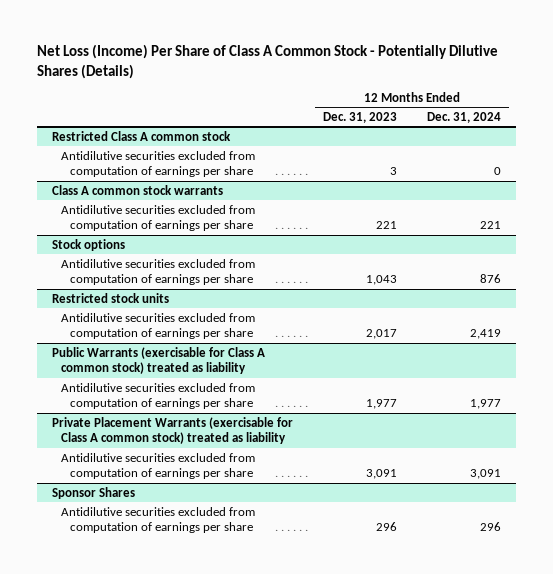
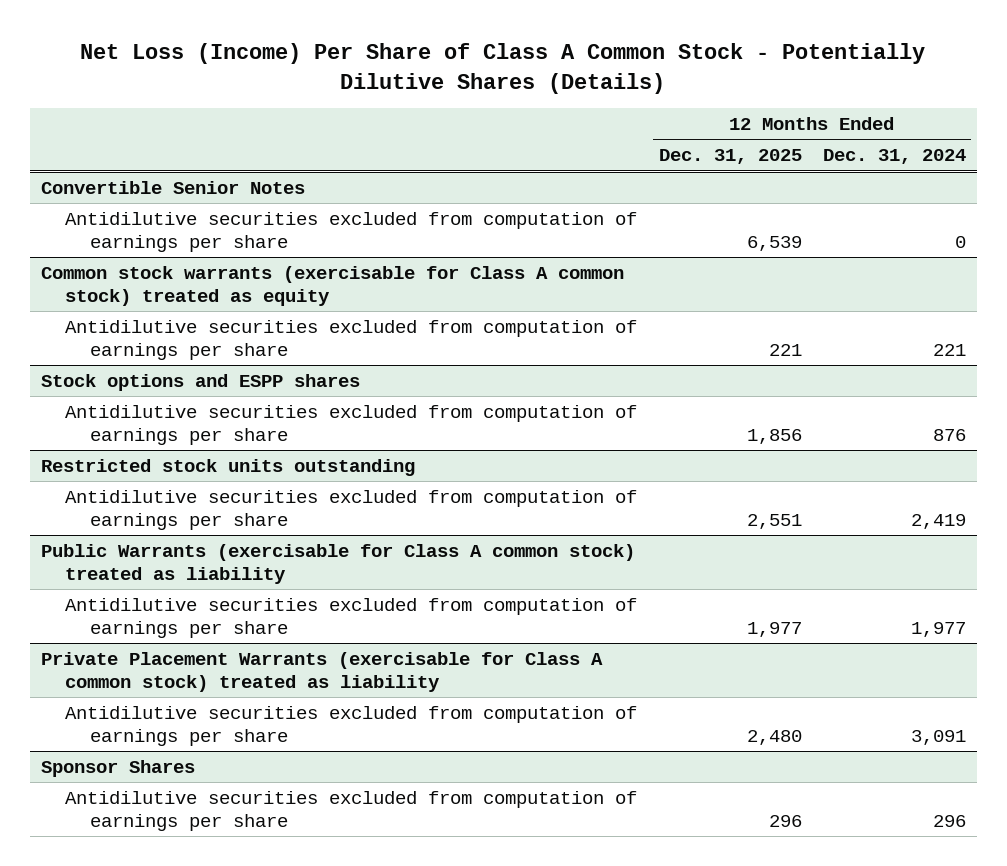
[323,112,398,124] Dec. 31, 2023 -> none
none -> [658,149,802,165] Dec. 31, 2025
[51,130,231,141] Restricted Class A common stock -> none
none -> [40,180,305,194] Convertible Senior Notes
[51,184,223,195] Class A common stock warrants -> [40,265,624,306] Common stock warrants (exercisable for Class A common stock) treated as equity
[51,238,125,251] Stock options -> [40,373,360,391] Stock options and ESPP shares
[51,292,169,303] Restricted stock units -> [40,458,415,476] Restricted stock units outstanding

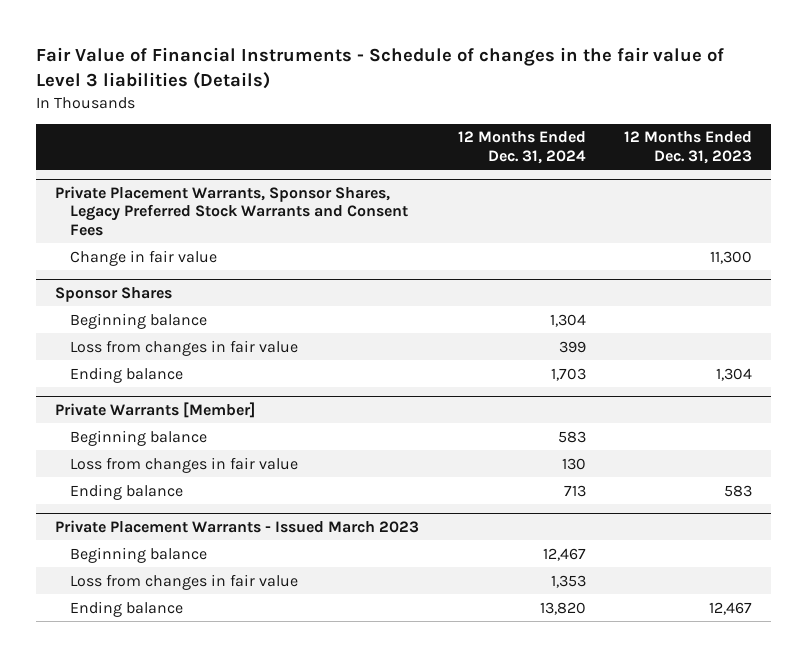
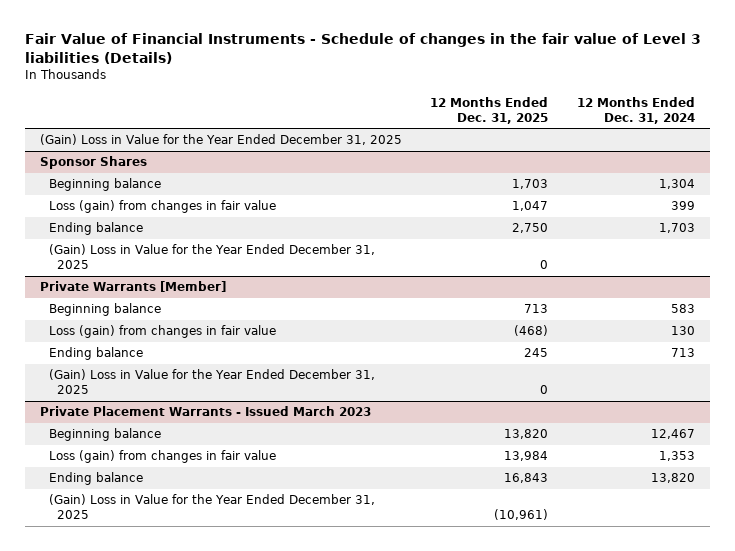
[623,131,752,165] 12 Months Ended Dec. 31, 2023 -> none
none -> [430,96,549,124] 12 Months Ended Dec. 31, 2025
[55,185,409,237] Private Placement Warrants, Sponsor Shares, Legacy Preferred Stock Warrants and Consent Fees -> none
[70,249,218,266] Change in fair value -> none
none -> [39,134,402,146] (Gain) Loss in Value for the Year Ended December 31, 2025
[70,339,299,356] Loss from changes in fair value -> [48,200,276,214] Loss (gain) from changes in fair value
none -> [48,244,375,270] (Gain) Loss in Value for the Year Ended December 31, 2025
[70,456,299,473] Loss from changes in fair value -> [48,325,276,339] Loss (gain) from changes in fair value
none -> [48,369,375,395] (Gain) Loss in Value for the Year Ended December 31, 2025
[70,573,299,590] Loss from changes in fair value -> [48,450,276,464] Loss (gain) from changes in fair value
none -> [48,494,375,520] (Gain) Loss in Value for the Year Ended December 31, 2025

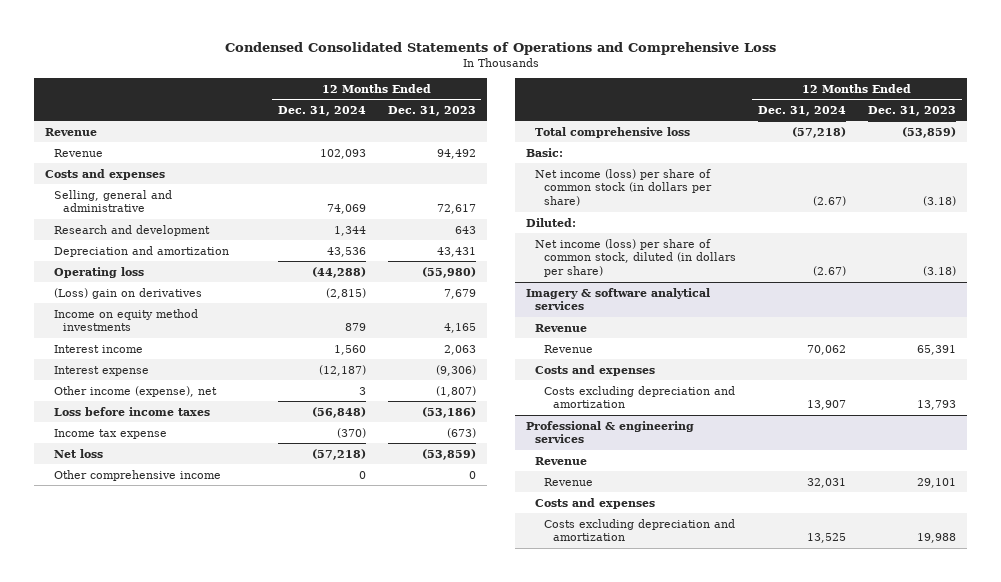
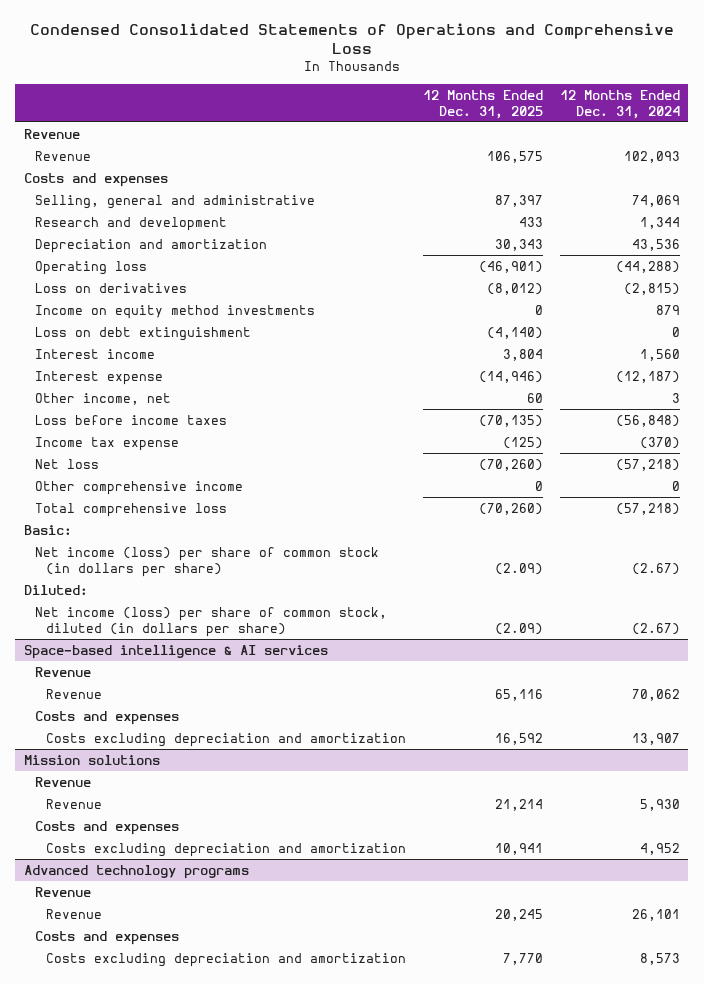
[387,105,476,116] Dec. 31, 2023 -> none
none -> [422,89,543,119] 12 Months Ended Dec. 31, 2025
[54,287,203,299] (Loss) gain on derivatives -> [34,282,187,293] Loss on derivatives
none -> [34,326,251,341] Loss on debt extinguishment
[54,385,218,397] Other income (expense), net -> [34,392,171,405] Other income, net
[525,287,710,311] Imagery & software analytical services -> none
none -> [23,644,328,659] Space-based intelligence & AI services
[525,420,694,444] Professional & engineering services -> none
none -> [23,754,160,765] Mission solutions
[806,477,846,488] 32,031 -> [639,798,680,811] 5,930
[806,533,846,544] 13,525 -> [639,842,680,855] 4,952
none -> [23,864,249,879] Advanced technology programs
none -> [34,886,91,897] Revenue
none -> [45,908,102,919] Revenue
none -> [34,930,179,945] Costs and expenses
none -> [45,952,406,967] Costs excluding depreciation and amortization

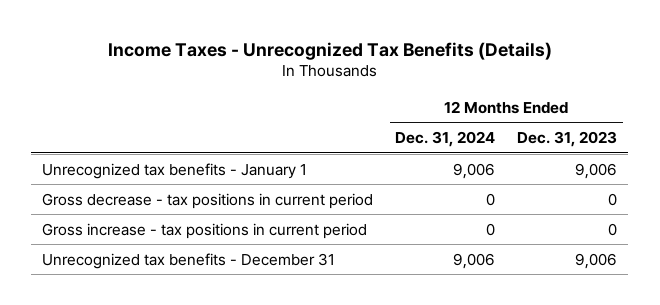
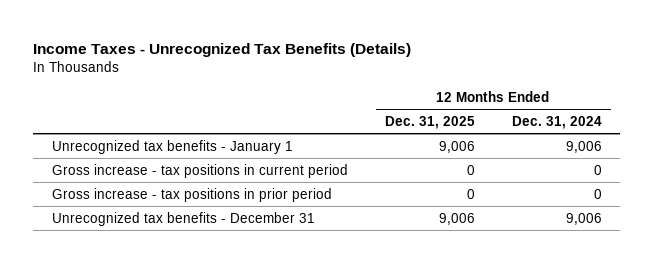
[517,131,618,148] Dec. 31, 2023 -> none
none -> [384,115,475,129] Dec. 31, 2025
[42,192,374,209] Gross decrease - tax positions in current period -> none
none -> [51,187,332,202] Gross increase - tax positions in prior period

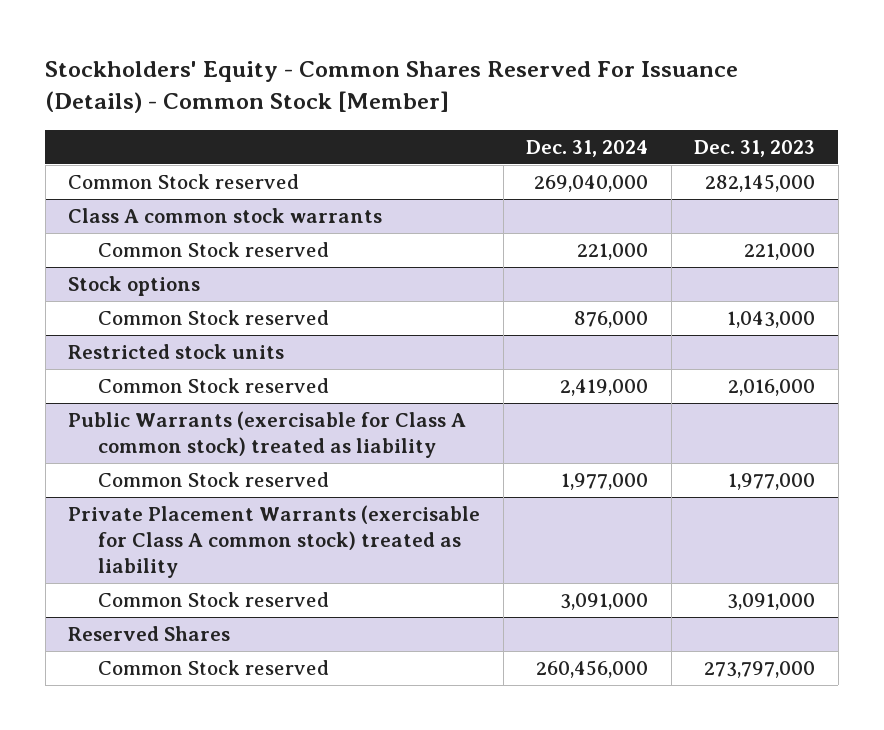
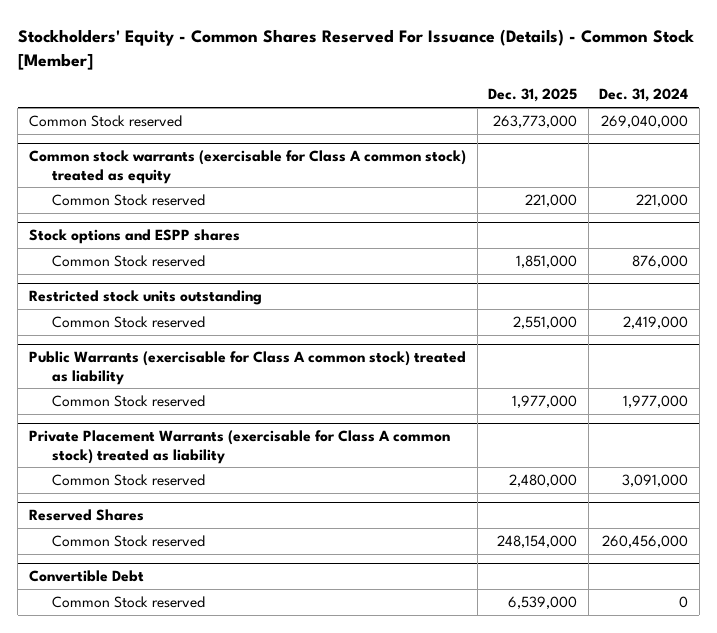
[694,139,816,157] Dec. 31, 2023 -> none
none -> [488,88,578,103] Dec. 31, 2025
[68,207,383,223] Class A common stock warrants -> [28,150,466,184] Common stock warrants (exercisable for Class A common stock) treated as equity
[68,275,201,296] Stock options -> [28,229,240,245] Stock options and ESPP shares
[68,343,285,359] Restricted stock units -> [28,290,262,306] Restricted stock units outstanding
none -> [28,570,144,583] Convertible Debt
none -> [52,596,206,609] Common Stock reserved

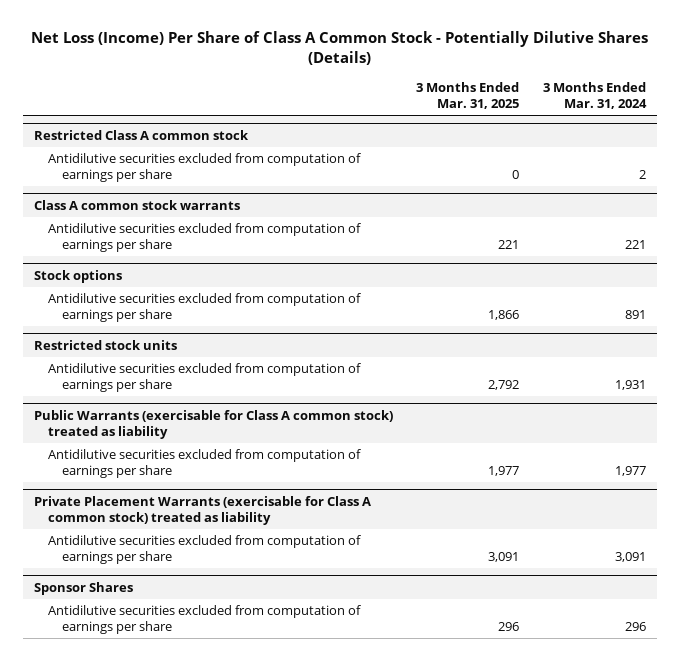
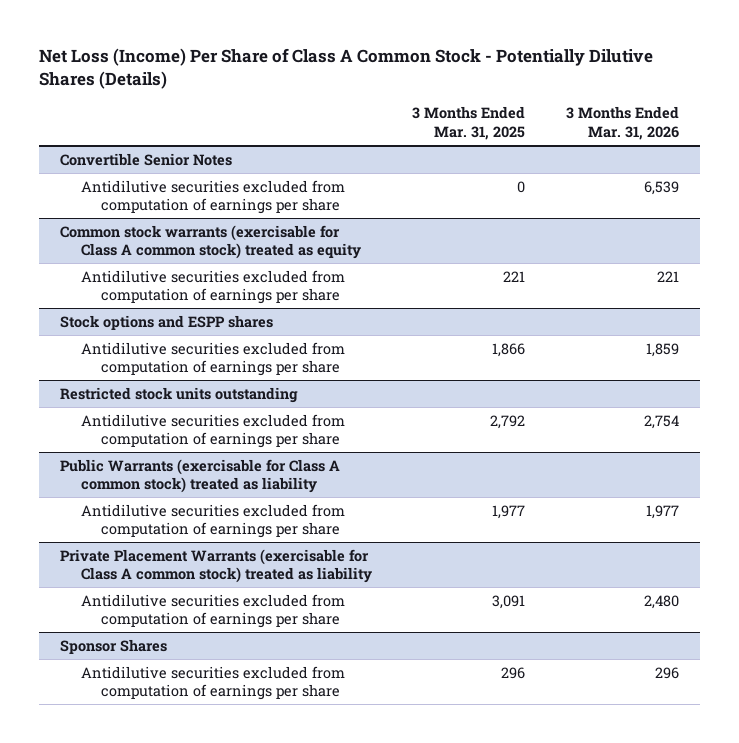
[542,82,647,110] 3 Months Ended Mar. 31, 2024 -> none
none -> [566,106,680,141] 3 Months Ended Mar. 31, 2026
[34,130,250,141] Restricted Class A common stock -> none
none -> [59,152,232,166] Convertible Senior Notes
[34,200,241,211] Class A common stock warrants -> [59,224,361,260] Common stock warrants (exercisable for Class A common stock) treated as equity
[34,270,123,284] Stock options -> [59,314,273,330] Stock options and ESPP shares
[34,340,178,351] Restricted stock units -> [59,386,298,403] Restricted stock units outstanding

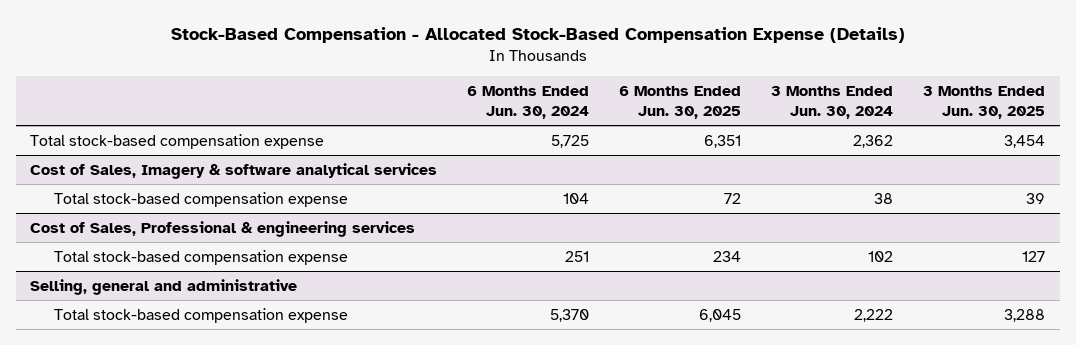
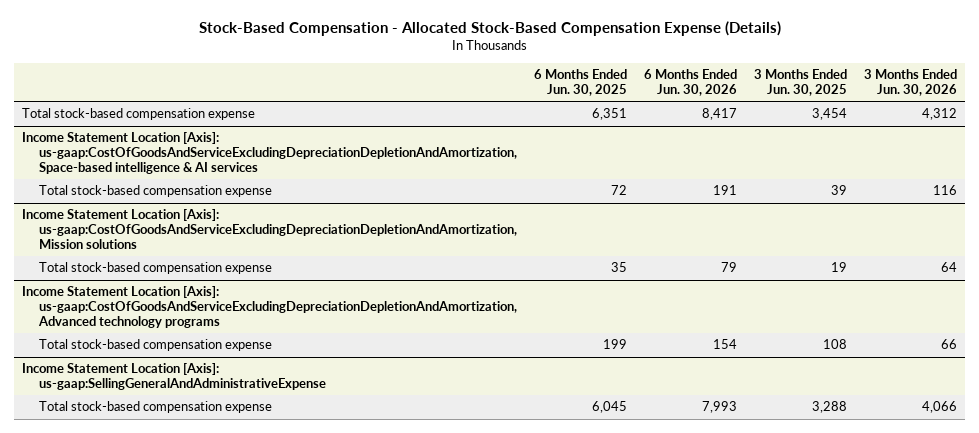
[467,86,590,120] 6 Months Ended Jun. 30, 2024 -> none
[771,86,894,120] 3 Months Ended Jun. 30, 2024 -> none
none -> [643,69,737,96] 6 Months Ended Jun. 30, 2026
none -> [863,69,957,96] 3 Months Ended Jun. 30, 2026
[30,162,438,179] Cost of Sales, Imagery & software analytical services -> none
none -> [22,132,517,174] Income Statement Location [Axis]: us-gaap:CostOfGoodsAndServiceExcludingDepreciationDepletionAndAmortization, Space-based intelligence & AI services
[30,220,416,237] Cost of Sales, Professional & engineering services -> none
[30,278,298,295] Selling, general and administrative -> none
none -> [22,209,517,249] Income Statement Location [Axis]: us-gaap:CostOfGoodsAndServiceExcludingDepreciationDepletionAndAmortization, Mission solutions
[713,250,742,262] 234 -> [610,262,627,273] 35
[1022,250,1046,262] 127 -> [830,262,847,273] 19
none -> [22,286,517,328] Income Statement Location [Axis]: us-gaap:CostOfGoodsAndServiceExcludingDepreciationDepletionAndAmortization, Advanced technology programs
none -> [38,339,272,352] Total stock-based compensation expense
none -> [22,363,326,391] Income Statement Location [Axis]: us-gaap:SellingGeneralAndAdministrativeExpense

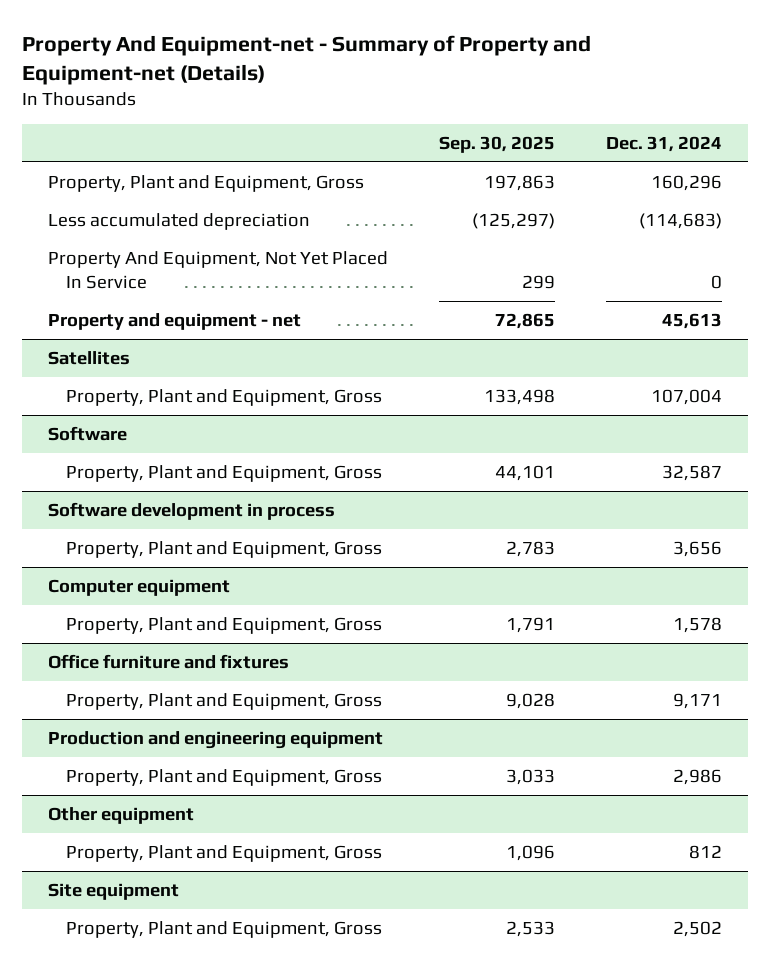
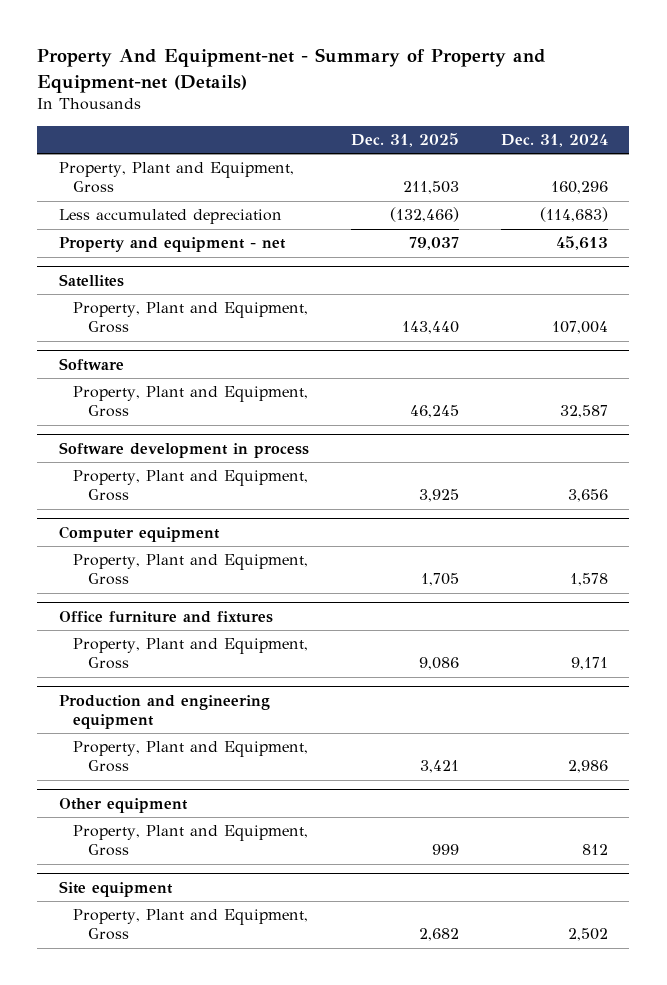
[439,135,556,153] Sep. 30, 2025 -> none
none -> [350,133,459,148] Dec. 31, 2025
[47,250,388,289] Property And Equipment, Not Yet Placed In Service -> none

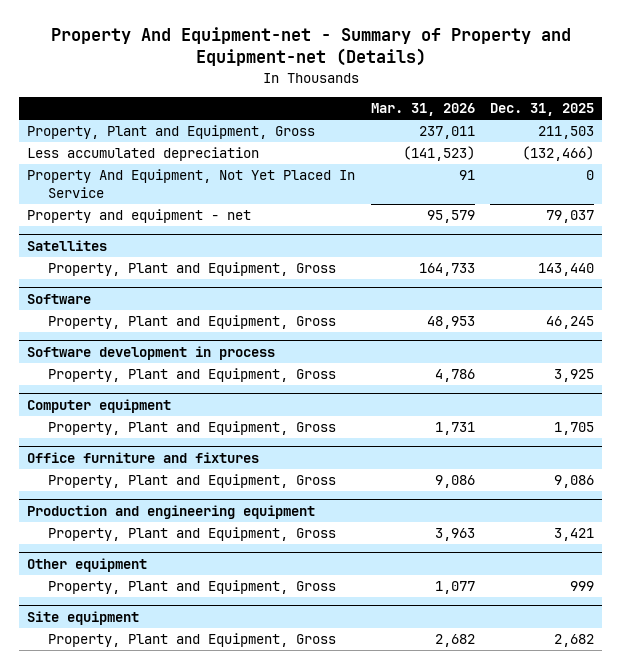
[501,134,609,148] Dec. 31, 2024 -> none
none -> [370,103,475,117] Mar. 31, 2026
none -> [27,169,356,198] Property And Equipment, Not Yet Placed In Service

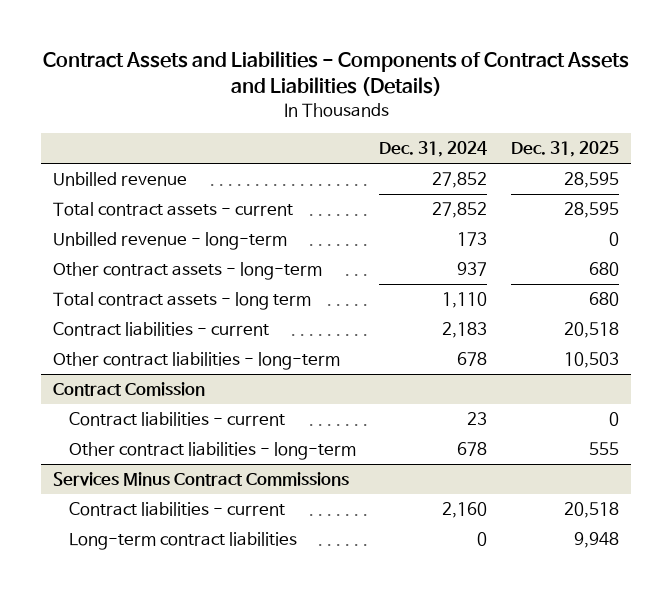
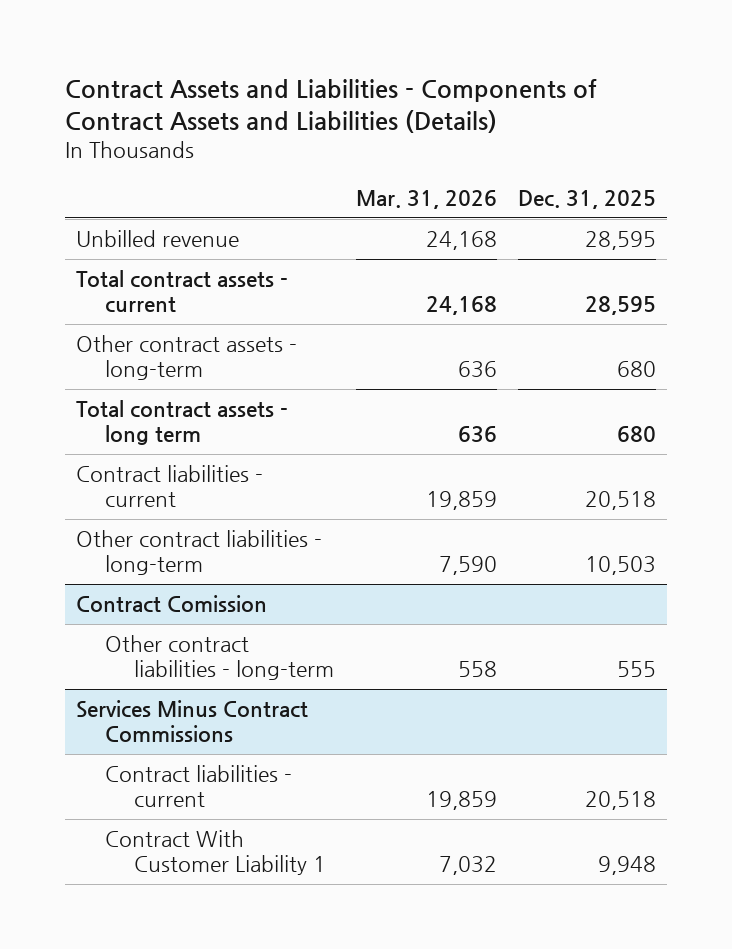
[379,141,488,158] Dec. 31, 2024 -> none
none -> [355,190,497,210] Mar. 31, 2026
[52,232,287,251] Unbilled revenue - long-term -> none
[68,412,285,427] Contract liabilities - current -> none
[68,532,297,551] Long-term contract liabilities -> [104,830,326,876] Contract With Customer Liability 1

